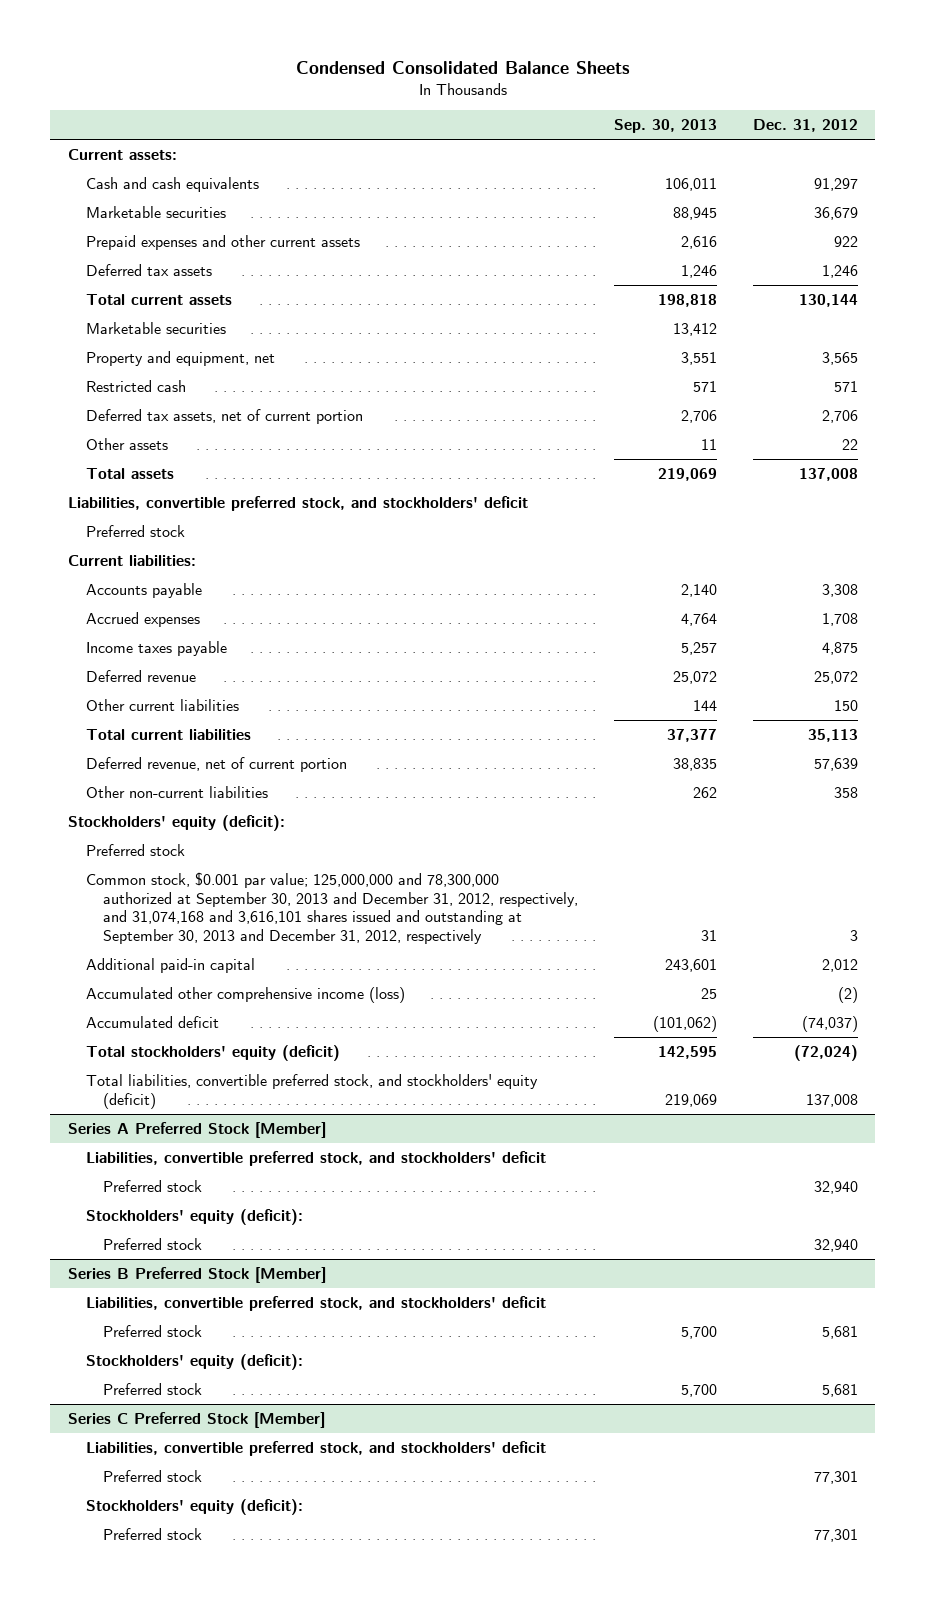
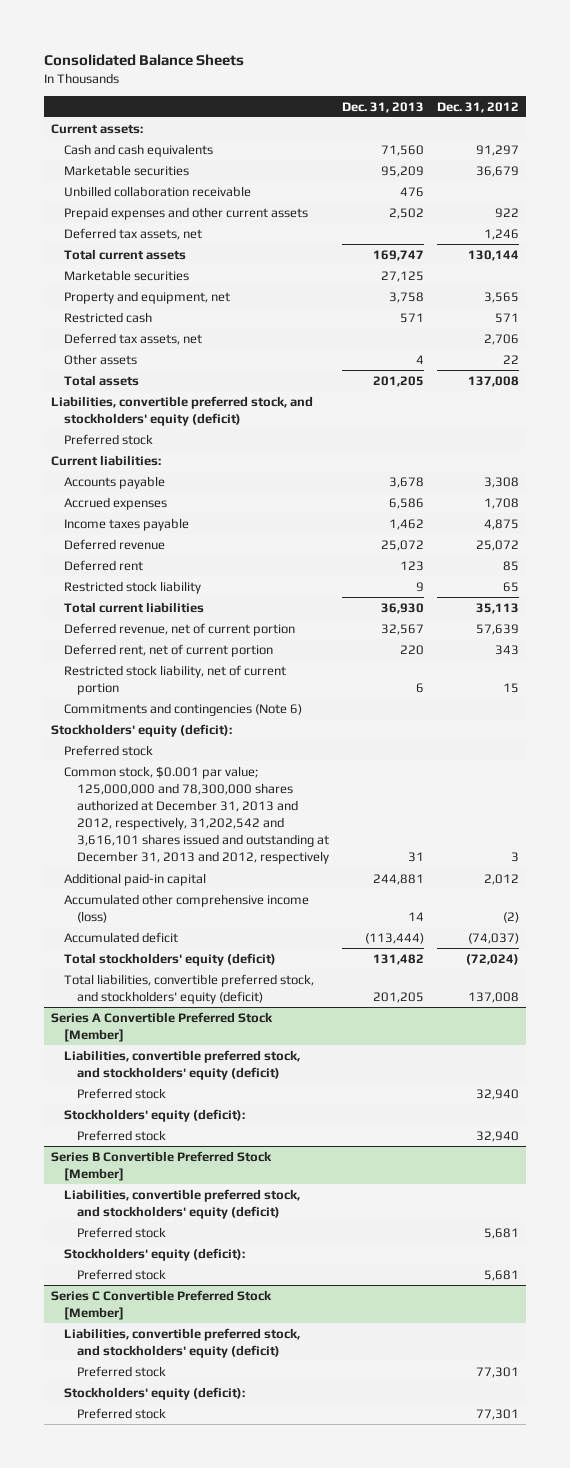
[295,60,630,74] Condensed Consolidated Balance Sheets -> [44,53,245,66] Consolidated Balance Sheets
[614,119,718,134] Sep. 30, 2013 -> none
none -> [341,101,424,113] Dec. 31, 2013
none -> [63,185,251,197] Unbilled collaboration receivable
[85,263,212,276] Deferred tax assets -> [63,227,202,240] Deferred tax assets, net
[85,408,363,424] Deferred tax assets, net of current portion -> [63,332,202,345] Deferred tax assets, net
[67,495,528,511] Liabilities, convertible preferred stock, and stockholders' deficit -> [50,395,313,426] Liabilities, convertible preferred stock, and stockholders' equity (deficit)
[85,698,239,711] Other current liabilities -> none
none -> [63,559,143,571] Deferred rent
none -> [63,580,201,594] Restricted stock liability
[85,785,268,798] Other non-current liabilities -> none
none -> [63,643,273,657] Deferred rent, net of current portion
none -> [63,664,286,695] Restricted stock liability, net of current portion
none -> [63,702,302,716] Commitments and contingencies (Note 6)
[85,871,579,944] Common stock, $0.001 par value; 125,000,000 and 78,300,000 authorized at September 30, 2013 and December 31, 2012, respectively, and 31,074,168 and 3,616,101 shares issued and outstanding at September 30, 2013 and December 31, 2012, respectively -> [63,765,329,865] Common stock, $0.001 par value; 125,000,000 and 78,300,000 shares authorized at December 31, 2013 and 2012, respectively, 31,202,542 and 3,616,101 shares issued and outstanding at December 31, 2013 and 2012, respectively
[67,1121,326,1138] Series A Preferred Stock [Member] -> [50,1011,273,1042] Series A Convertible Preferred Stock [Member]
[85,1150,546,1166] Liabilities, convertible preferred stock, and stockholders' deficit -> [63,1049,300,1080] Liabilities, convertible preferred stock, and stockholders' equity (deficit)
[67,1266,326,1283] Series B Preferred Stock [Member] -> [50,1150,272,1181] Series B Convertible Preferred Stock [Member]
[85,1295,546,1311] Liabilities, convertible preferred stock, and stockholders' deficit -> [63,1188,300,1219] Liabilities, convertible preferred stock, and stockholders' equity (deficit)
[67,1411,325,1428] Series C Preferred Stock [Member] -> [50,1289,272,1320] Series C Convertible Preferred Stock [Member]
[85,1440,546,1456] Liabilities, convertible preferred stock, and stockholders' deficit -> [63,1327,300,1358] Liabilities, convertible preferred stock, and stockholders' equity (deficit)

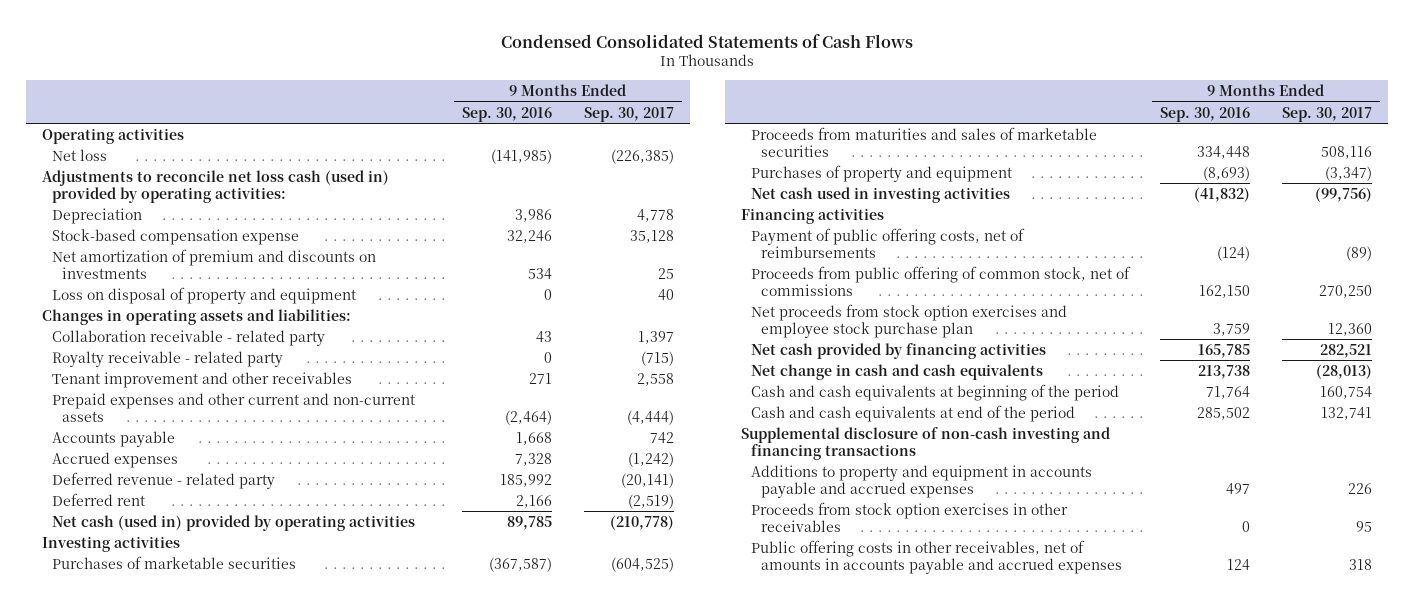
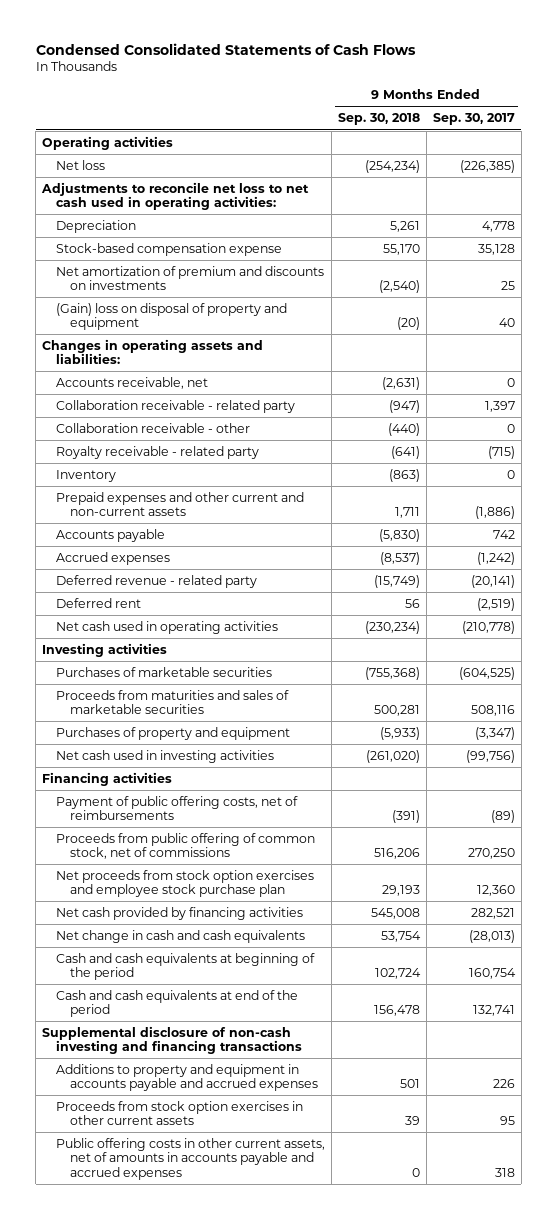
[462,106,553,122] Sep. 30, 2016 -> none
none -> [337,113,420,126] Sep. 30, 2018
[42,169,390,203] Adjustments to reconcile net loss cash (used in) provided by operating activities: -> [40,181,309,211] Adjustments to reconcile net loss to net cash used in operating activities:
[52,286,357,304] Loss on disposal of property and equipment -> [55,302,287,331] (Gain) loss on disposal of property and equipment
none -> [55,376,208,389] Accounts receivable, net
none -> [55,422,250,433] Collaboration receivable - other
[52,371,353,388] Tenant improvement and other receivables -> none
none -> [55,469,116,482] Inventory
[626,409,674,425] (4,444) -> [474,506,515,520] (1,886)
[52,514,416,531] Net cash (used in) provided by operating activities -> [55,620,278,634] Net cash used in operating activities
[750,501,1068,532] Proceeds from stock option exercises in other receivables -> [55,1100,303,1126] Proceeds from stock option exercises in other current assets
[750,539,1122,574] Public offering costs in other receivables, net of amounts in accounts payable and accrued expenses -> [55,1137,325,1180] Public offering costs in other current assets, net of amounts in accounts payable and accrued expenses

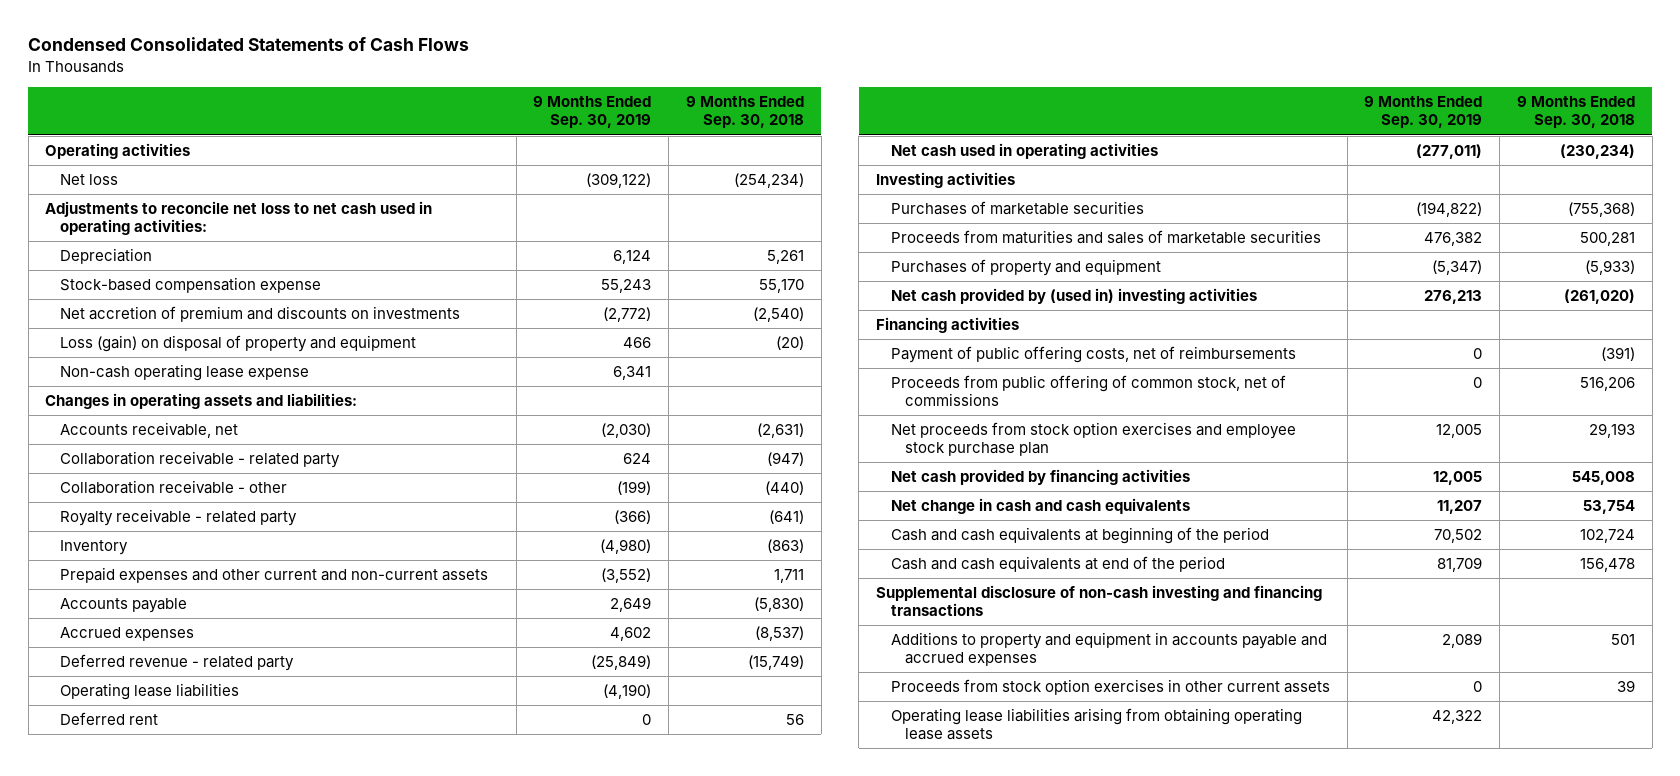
[432,113,515,126] Sep. 30, 2017 -> none
none -> [533,96,652,129] 9 Months Ended Sep. 30, 2019
[55,265,324,291] Net amortization of premium and discounts on investments -> [59,306,460,323] Net accretion of premium and discounts on investments
[55,302,287,331] (Gain) loss on disposal of property and equipment -> [59,335,416,353] Loss (gain) on disposal of property and equipment
none -> [59,364,309,382] Non-cash operating lease expense
none -> [59,683,239,701] Operating lease liabilities
[55,749,274,763] Net cash used in investing activities -> [890,288,1257,305] Net cash provided by (used in) investing activities
[55,1137,325,1180] Public offering costs in other current assets, net of amounts in accounts payable and accrued expenses -> none
none -> [890,708,1302,741] Operating lease liabilities arising from obtaining operating lease assets

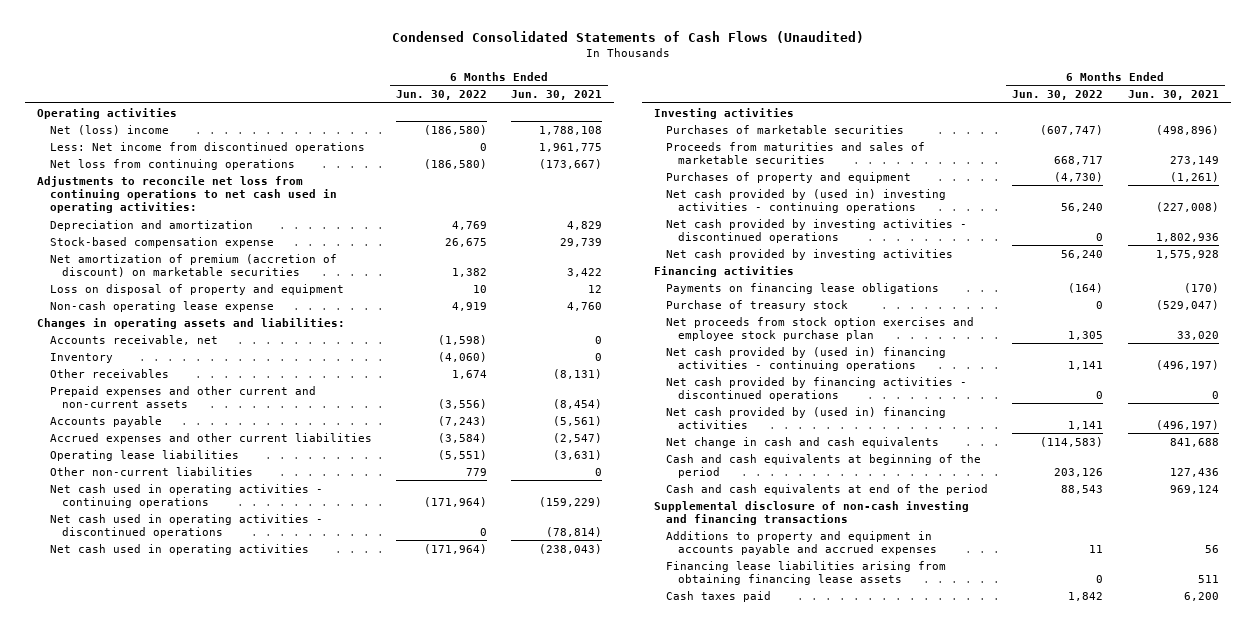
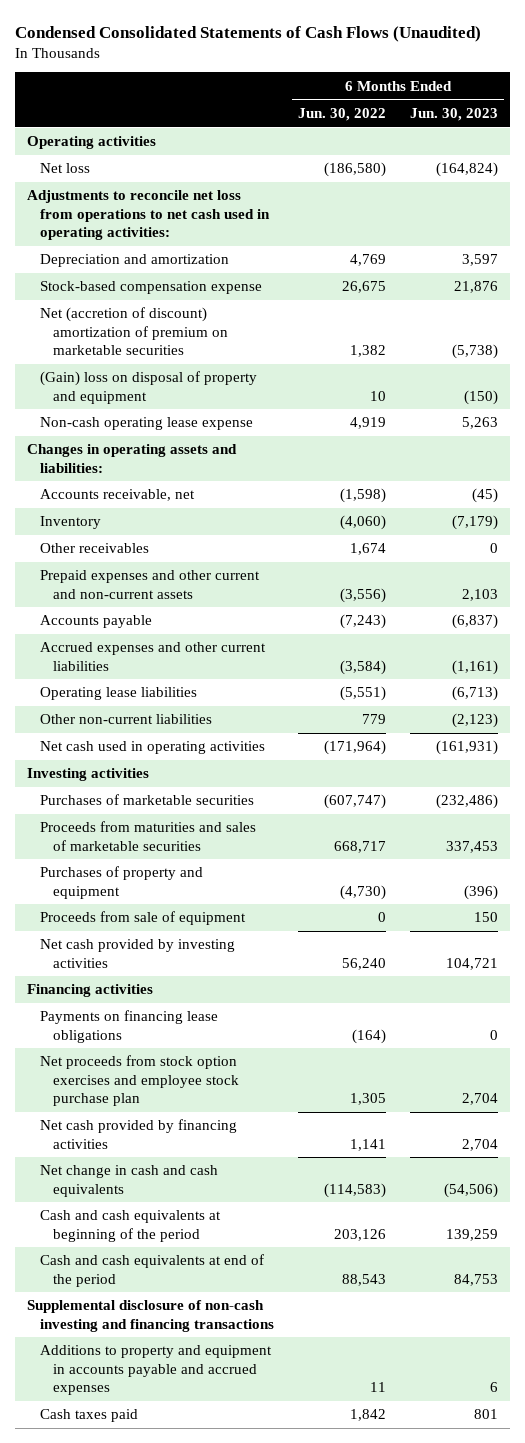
[511,90,603,101] Jun. 30, 2021 -> none
none -> [410,107,499,121] Jun. 30, 2023
[49,141,365,153] Less: Net income from discontinued operations -> none
[49,158,295,170] Net loss from continuing operations -> none
[49,124,169,135] Net (loss) income -> [40,163,91,174] Net loss
[37,175,337,213] Adjustments to reconcile net loss from continuing operations to net cash used in operating activities: -> [26,190,271,240] Adjustments to reconcile net loss from operations to net cash used in operating activities:
[49,253,337,277] Net amortization of premium (accretion of discount) on marketable securities -> [40,307,229,355] Net (accretion of discount) amortization of premium on marketable securities
[49,283,344,295] Loss on disposal of property and equipment -> [40,371,258,404] (Gain) loss on disposal of property and equipment
[49,483,323,508] Net cash used in operating activities - continuing operations -> none
[49,513,323,538] Net cash used in operating activities - discontinued operations -> none
[666,188,947,213] Net cash provided by (used in) investing activities - continuing operations -> none
[666,218,968,243] Net cash provided by investing activities - discontinued operations -> none
none -> [40,911,247,926] Proceeds from sale of equipment
[666,299,849,311] Purchase of treasury stock -> none
[666,346,947,371] Net cash provided by (used in) financing activities - continuing operations -> none
[666,376,968,401] Net cash provided by financing activities - discontinued operations -> none
[666,406,947,429] Net cash provided by (used in) financing activities -> [40,1119,238,1149] Net cash provided by financing activities
[666,560,947,585] Financing lease liabilities arising from obtaining financing lease assets -> none

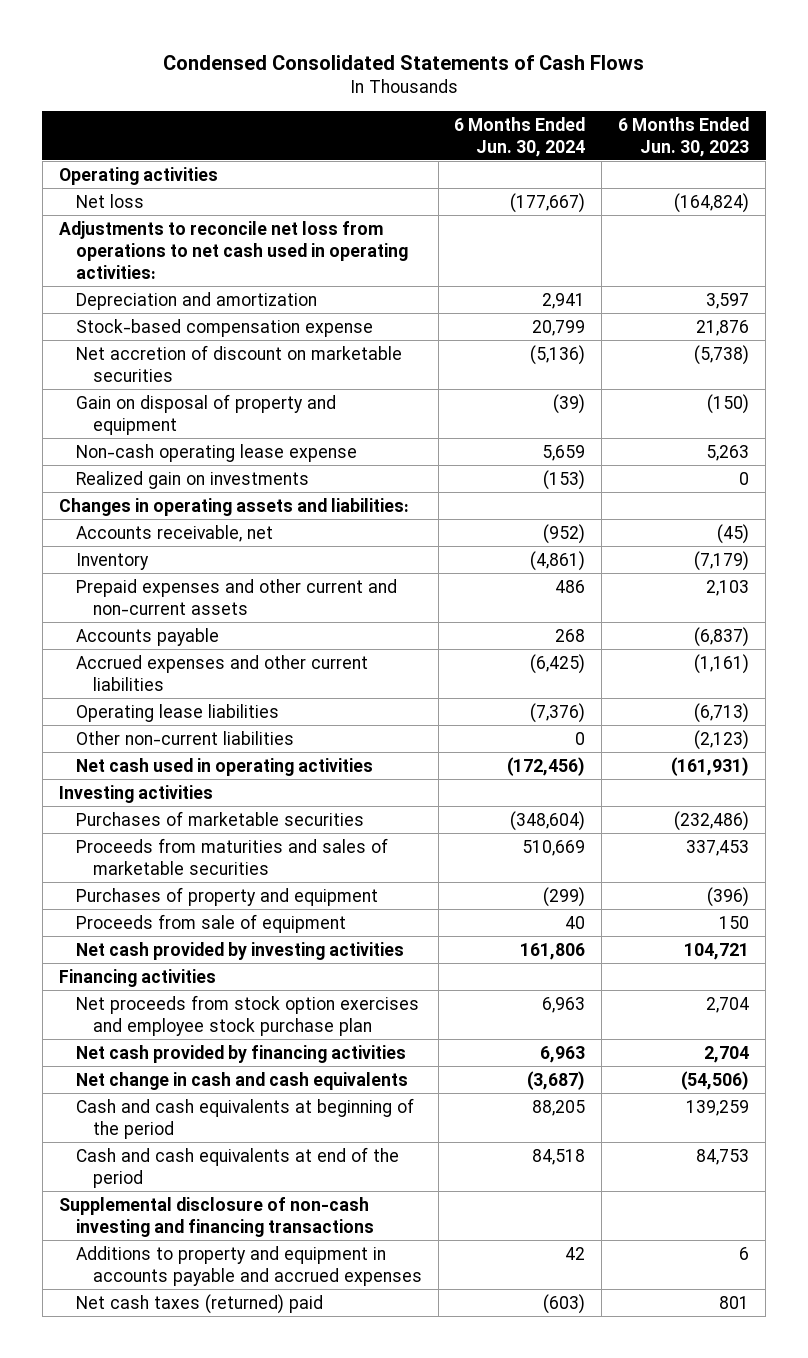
[14,25,481,42] Condensed Consolidated Statements of Cash Flows (Unaudited) -> [162,54,644,70] Condensed Consolidated Statements of Cash Flows
[298,107,387,121] Jun. 30, 2022 -> none
none -> [454,116,586,157] 6 Months Ended Jun. 30, 2024
[40,307,229,355] Net (accretion of discount) amortization of premium on marketable securities -> [75,344,402,382] Net accretion of discount on marketable securities
[40,371,258,404] (Gain) loss on disposal of property and equipment -> [75,393,336,435] Gain on disposal of property and equipment
none -> [75,470,309,489] Realized gain on investments
[40,543,150,554] Other receivables -> none
[40,1010,219,1043] Payments on financing lease obligations -> none
[40,1409,139,1423] Cash taxes paid -> [75,1293,323,1314] Net cash taxes (returned) paid

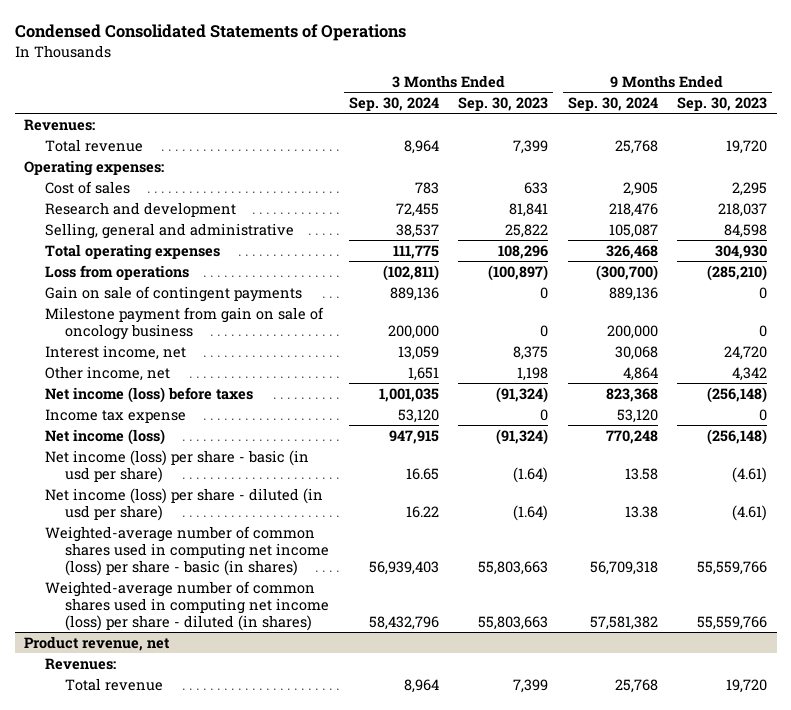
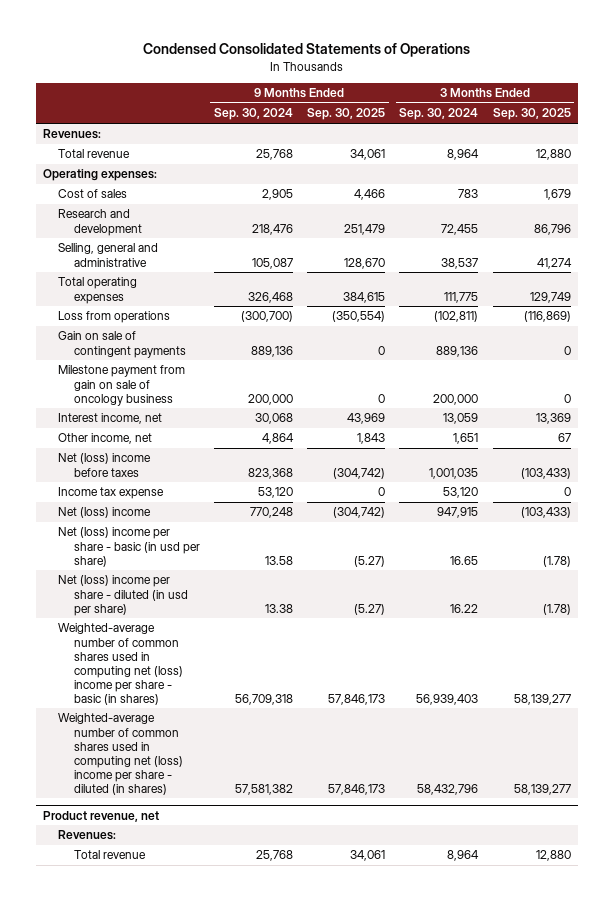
[458,96,549,111] Sep. 30, 2023 -> none
[677,96,768,111] Sep. 30, 2023 -> none
none -> [307,108,386,121] Sep. 30, 2025
none -> [492,108,571,121] Sep. 30, 2025
[44,386,253,403] Net income (loss) before taxes -> [58,453,152,477] Net (loss) income before taxes
[44,428,165,445] Net income (loss) -> [58,507,152,519] Net (loss) income
[44,449,309,483] Net income (loss) per share - basic (in usd per share) -> [58,527,200,567] Net (loss) income per share - basic (in usd per share)
[44,487,323,521] Net income (loss) per share - diluted (in usd per share) -> [58,575,188,616] Net (loss) income per share - diluted (in usd per share)
[44,525,330,576] Weighted-average number of common shares used in computing net income (loss) per share - basic (in shares) -> [58,623,183,705] Weighted-average number of common shares used in computing net (loss) income per share - basic (in shares)
[44,580,330,631] Weighted-average number of common shares used in computing net income (loss) per share - diluted (in shares) -> [58,713,183,795] Weighted-average number of common shares used in computing net (loss) income per share - diluted (in shares)

